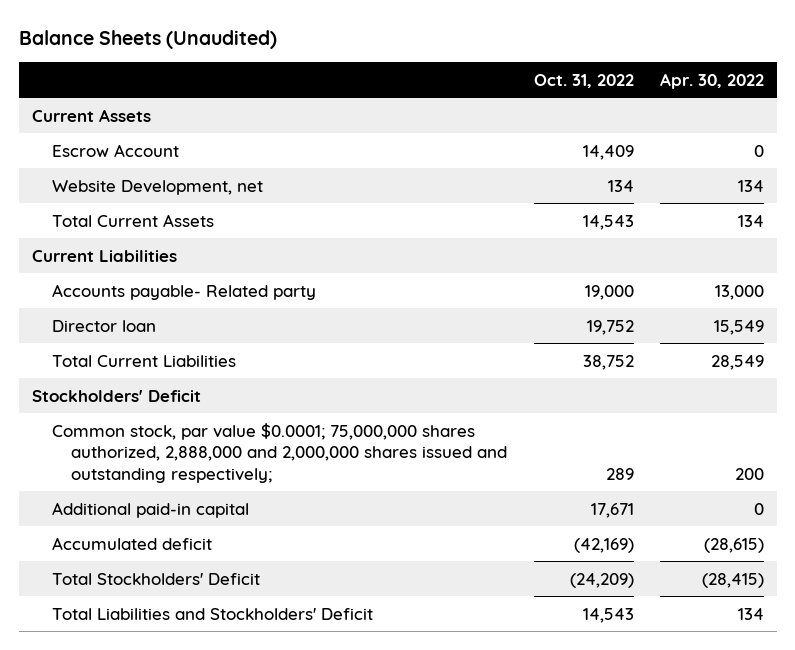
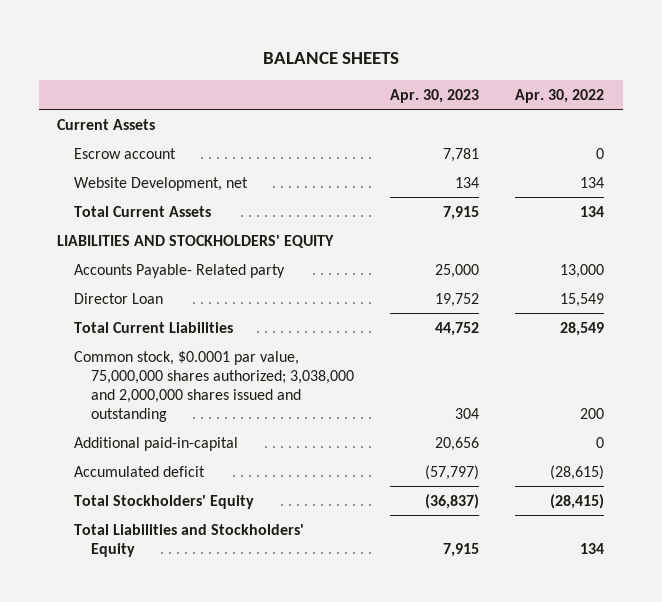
[18,30,277,50] Balance Sheets (Unaudited) -> [262,52,399,65] BALANCE SHEETS
[533,74,634,89] Oct. 31, 2022 -> none
none -> [390,89,480,104] Apr. 30, 2023
[51,143,179,157] Escrow Account -> [74,147,177,159] Escrow account
[31,249,177,262] Current Liabilities -> none
none -> [57,234,335,248] LIABILITIES AND STOCKHOLDERS' EQUITY
[51,283,316,300] Accounts payable- Related party -> [74,263,286,278] Accounts Payable- Related party
[51,319,156,332] Director loan -> [74,292,164,304] Director Loan
[31,389,201,402] Stockholders' Deficit -> none
[51,422,508,483] Common stock, par value $0.0001; 75,000,000 shares authorized, 2,888,000 and 2,000,000 shares issued and outstanding respectively; -> [74,350,355,422] Common stock, $0.0001 par value, 75,000,000 shares authorized; 3,038,000 and 2,000,000 shares issued and outstanding
[51,501,249,518] Additional paid-in capital -> [74,436,239,451] Additional paid-in-capital
[51,572,260,585] Total Stockholders' Deficit -> [74,494,255,509] Total Stockholders' Equity
[51,607,373,620] Total Liabilities and Stockholders' Deficit -> [74,523,305,557] Total Liabilities and Stockholders' Equity

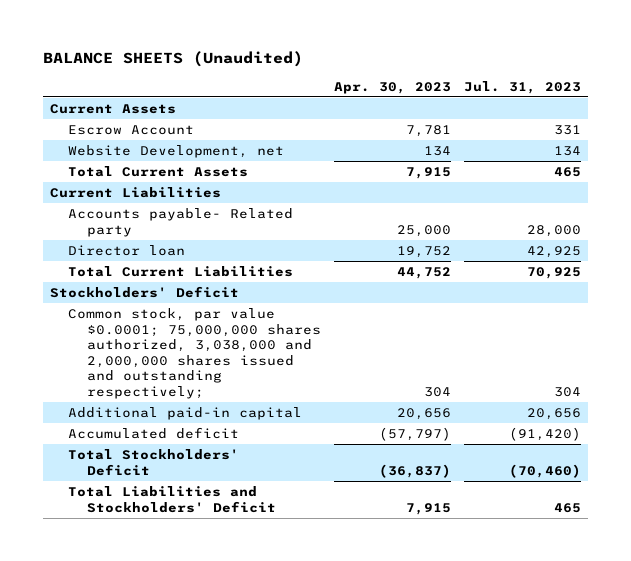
[262,52,399,65] BALANCE SHEETS -> [43,50,304,67] BALANCE SHEETS (Unaudited)
[515,89,605,104] Apr. 30, 2022 -> none
none -> [464,80,582,94] Jul. 31, 2023
[74,147,177,159] Escrow account -> [68,125,195,136] Escrow Account
[57,234,335,248] LIABILITIES AND STOCKHOLDERS' EQUITY -> none
none -> [49,187,221,199] Current Liabilities
[74,263,286,278] Accounts Payable- Related party -> [68,208,294,237] Accounts payable- Related party
[74,292,164,304] Director Loan -> [68,245,186,257] Director loan
none -> [49,286,239,299] Stockholders' Deficit
[74,350,355,422] Common stock, $0.0001 par value, 75,000,000 shares authorized; 3,038,000 and 2,000,000 shares issued and outstanding -> [68,308,321,399] Common stock, par value $0.0001; 75,000,000 shares authorized, 3,038,000 and 2,000,000 shares issued and outstanding respectively;
[74,436,239,451] Additional paid-in-capital -> [68,407,303,421] Additional paid-in capital
[74,494,255,509] Total Stockholders' Equity -> [68,449,240,476] Total Stockholders' Deficit
[74,523,305,557] Total Liabilities and Stockholders' Equity -> [68,486,276,513] Total Liabilities and Stockholders' Deficit

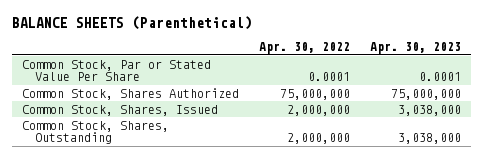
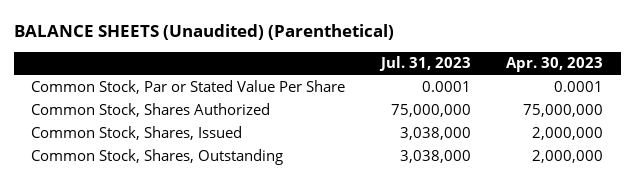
[12,16,253,31] BALANCE SHEETS (Parenthetical) -> [13,23,394,40] BALANCE SHEETS (Unaudited) (Parenthetical)
[259,42,351,55] Apr. 30, 2022 -> none
none -> [378,56,471,72] Jul. 31, 2023
[397,104,461,116] 3,038,000 -> [532,126,604,140] 2,000,000
[397,133,461,145] 3,038,000 -> [532,149,604,163] 2,000,000

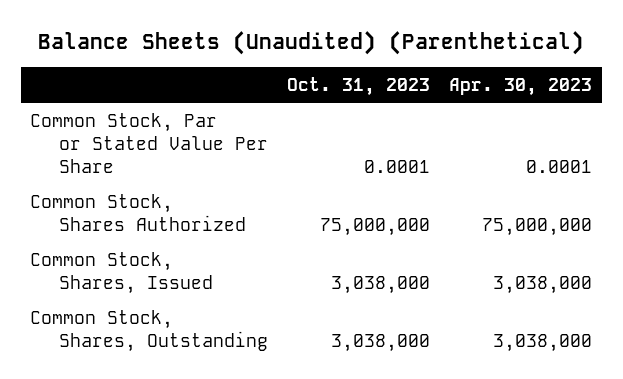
[13,23,394,40] BALANCE SHEETS (Unaudited) (Parenthetical) -> [38,31,585,56] Balance Sheets (Unaudited) (Parenthetical)
[378,56,471,72] Jul. 31, 2023 -> none
none -> [286,77,430,97] Oct. 31, 2023
[532,126,604,140] 2,000,000 -> [493,275,593,294] 3,038,000
[532,149,604,163] 2,000,000 -> [493,333,593,352] 3,038,000

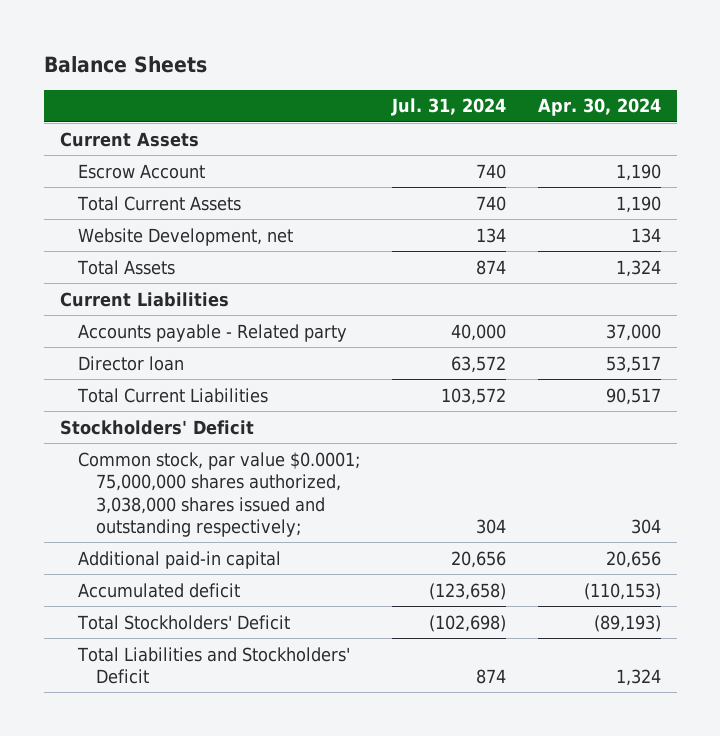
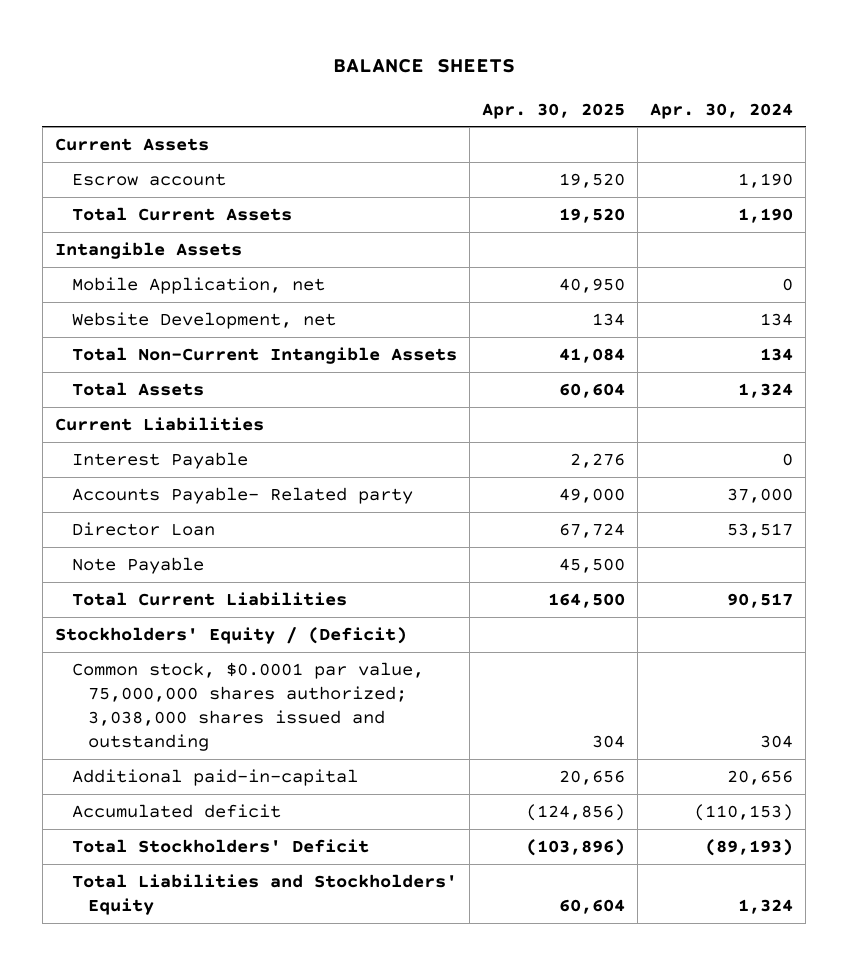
[43,55,207,73] Balance Sheets -> [333,59,516,74] BALANCE SHEETS
[390,98,506,117] Jul. 31, 2024 -> none
none -> [481,102,625,119] Apr. 30, 2025
[77,163,205,179] Escrow Account -> [71,173,226,187] Escrow account
none -> [55,242,243,260] Intangible Assets
none -> [71,277,325,295] Mobile Application, net
none -> [71,347,457,365] Total Non-Current Intangible Assets
none -> [71,452,248,470] Interest Payable
[77,323,347,342] Accounts payable - Related party -> [71,487,413,505] Accounts Payable- Related party
[77,355,184,371] Director loan -> [71,522,215,537] Director Loan
none -> [71,557,204,575] Note Payable
[59,419,254,435] Stockholders' Deficit -> [55,627,408,645] Stockholders' Equity / (Deficit)
[77,451,360,538] Common stock, par value $0.0001; 75,000,000 shares authorized, 3,038,000 shares issued and outstanding respectively; -> [71,662,424,752] Common stock, $0.0001 par value, 75,000,000 shares authorized; 3,038,000 shares issued and outstanding
[77,550,281,569] Additional paid-in capital -> [71,769,358,787] Additional paid-in-capital
[76,646,350,685] Total Liabilities and Stockholders' Deficit -> [71,874,457,916] Total Liabilities and Stockholders' Equity

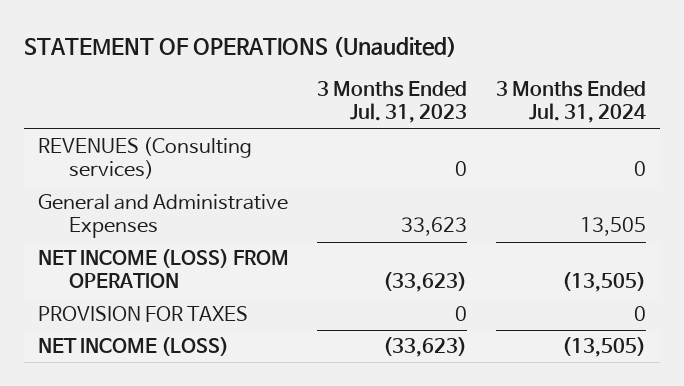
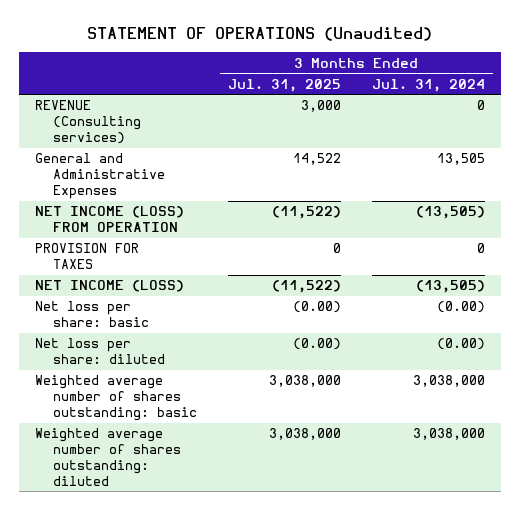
[317,81,468,124] 3 Months Ended Jul. 31, 2023 -> none
none -> [227,78,341,92] Jul. 31, 2025
[37,137,252,180] REVENUES (Consulting services) -> [34,100,141,144] REVENUE (Consulting services)
none -> [34,301,149,328] Net loss per share: basic
none -> [34,338,165,365] Net loss per share: diluted
none -> [34,375,197,421] Weighted average number of shares outstanding: basic
none -> [34,428,181,486] Weighted average number of shares outstanding: diluted

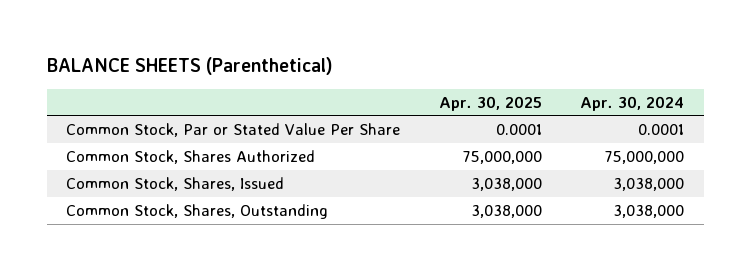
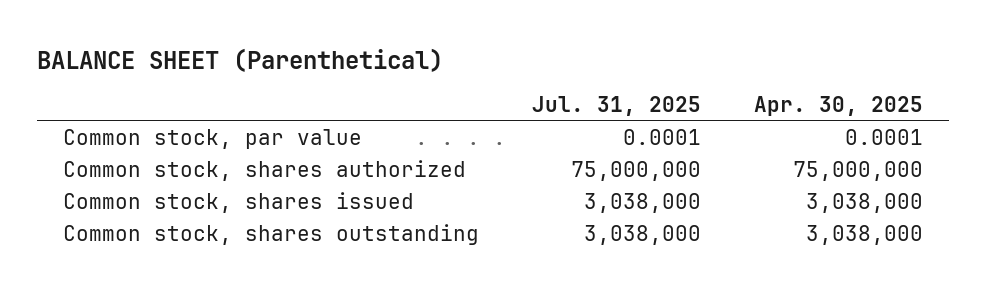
[46,57,333,76] BALANCE SHEETS (Parenthetical) -> [36,47,443,72] BALANCE SHEET (Parenthetical)
[580,95,685,111] Apr. 30, 2024 -> none
none -> [532,96,702,117] Jul. 31, 2025
[65,122,400,137] Common Stock, Par or Stated Value Per Share -> [63,129,363,150] Common stock, par value
[65,149,315,164] Common Stock, Shares Authorized -> [63,160,467,182] Common stock, shares authorized
[65,176,284,191] Common Stock, Shares, Issued -> [63,192,415,214] Common stock, shares issued
[65,203,328,219] Common Stock, Shares, Outstanding -> [63,224,480,246] Common stock, shares outstanding

